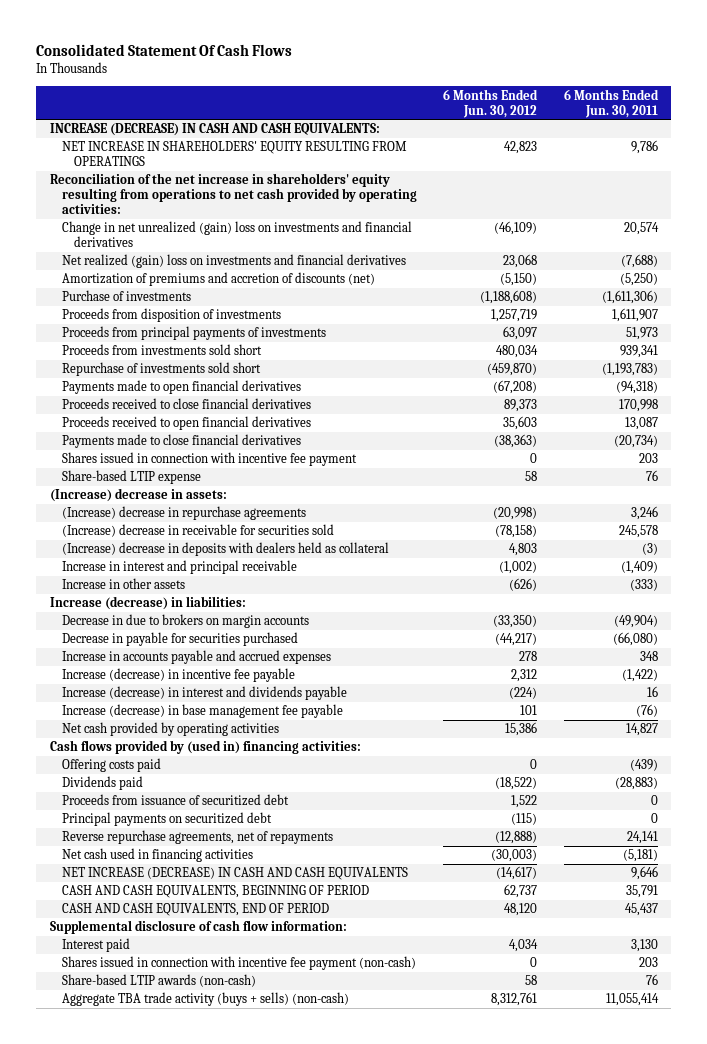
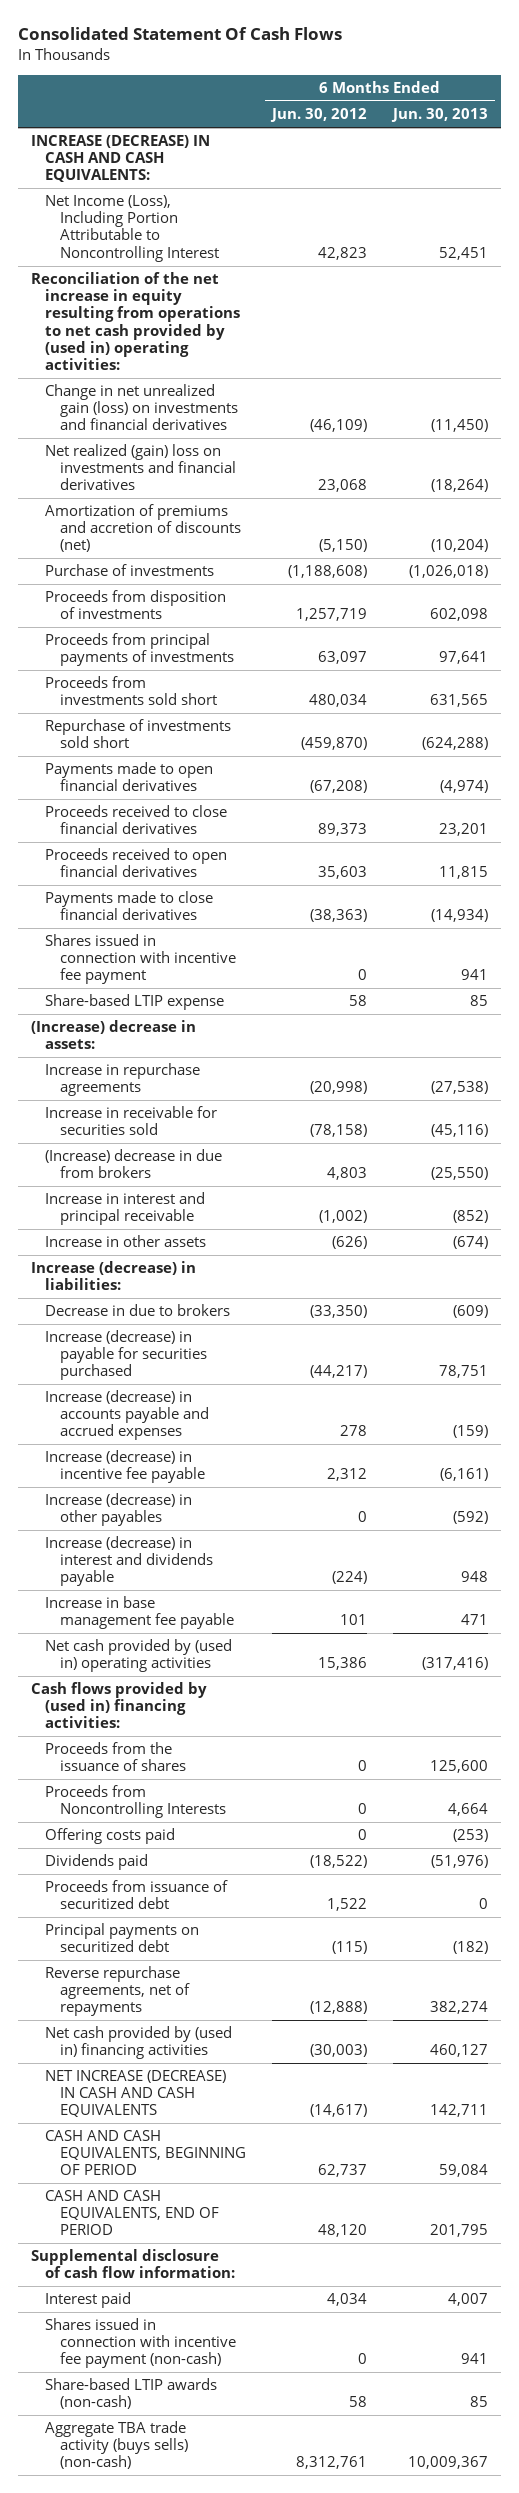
[563,88,659,118] 6 Months Ended Jun. 30, 2011 -> none
none -> [391,108,489,123] Jun. 30, 2013
[61,141,407,167] NET INCREASE IN SHAREHOLDERS' EQUITY RESULTING FROM OPERATINGS -> [45,195,219,262] Net Income (Loss), Including Portion Attributable to Noncontrolling Interest
[49,173,417,215] Reconciliation of the net increase in shareholders' equity resulting from operations to net cash provided by operating activities: -> [31,272,241,370] Reconciliation of the net increase in equity resulting from operations to net cash provided by (used in) operating activities:
[61,221,412,248] Change in net unrealized (gain) loss on investments and financial derivatives -> [45,384,238,431] Change in net unrealized gain (loss) on investments and financial derivatives
[61,506,306,521] (Increase) decrease in repurchase agreements -> [45,1063,201,1097] Increase in repurchase agreements
[61,524,334,538] (Increase) decrease in receivable for securities sold -> [45,1106,218,1136] Increase in receivable for securities sold
[61,542,389,557] (Increase) decrease in deposits with dealers held as collateral -> [45,1149,223,1179] (Increase) decrease in due from brokers
[61,614,309,629] Decrease in due to brokers on margin accounts -> [45,1304,231,1317] Decrease in due to brokers
[61,632,298,647] Decrease in payable for securities purchased -> [45,1330,207,1381] Increase (decrease) in payable for securities purchased
[61,650,331,665] Increase in accounts payable and accrued expenses -> [45,1390,209,1441] Increase (decrease) in accounts payable and accrued expenses
none -> [45,1493,193,1527] Increase (decrease) in other payables
[61,704,343,719] Increase (decrease) in base management fee payable -> [45,1596,234,1630] Increase in base management fee payable
[61,722,279,737] Net cash provided by operating activities -> [45,1639,233,1673] Net cash provided by (used in) operating activities
none -> [45,1742,186,1772] Proceeds from the issuance of shares
none -> [45,1785,226,1819] Proceeds from Noncontrolling Interests
[61,848,253,863] Net cash used in financing activities -> [45,2026,233,2060] Net cash provided by (used in) financing activities
[61,992,349,1007] Aggregate TBA trade activity (buys + sells) (non-cash) -> [45,2421,188,2470] Aggregate TBA trade activity (buys sells) (non-cash)

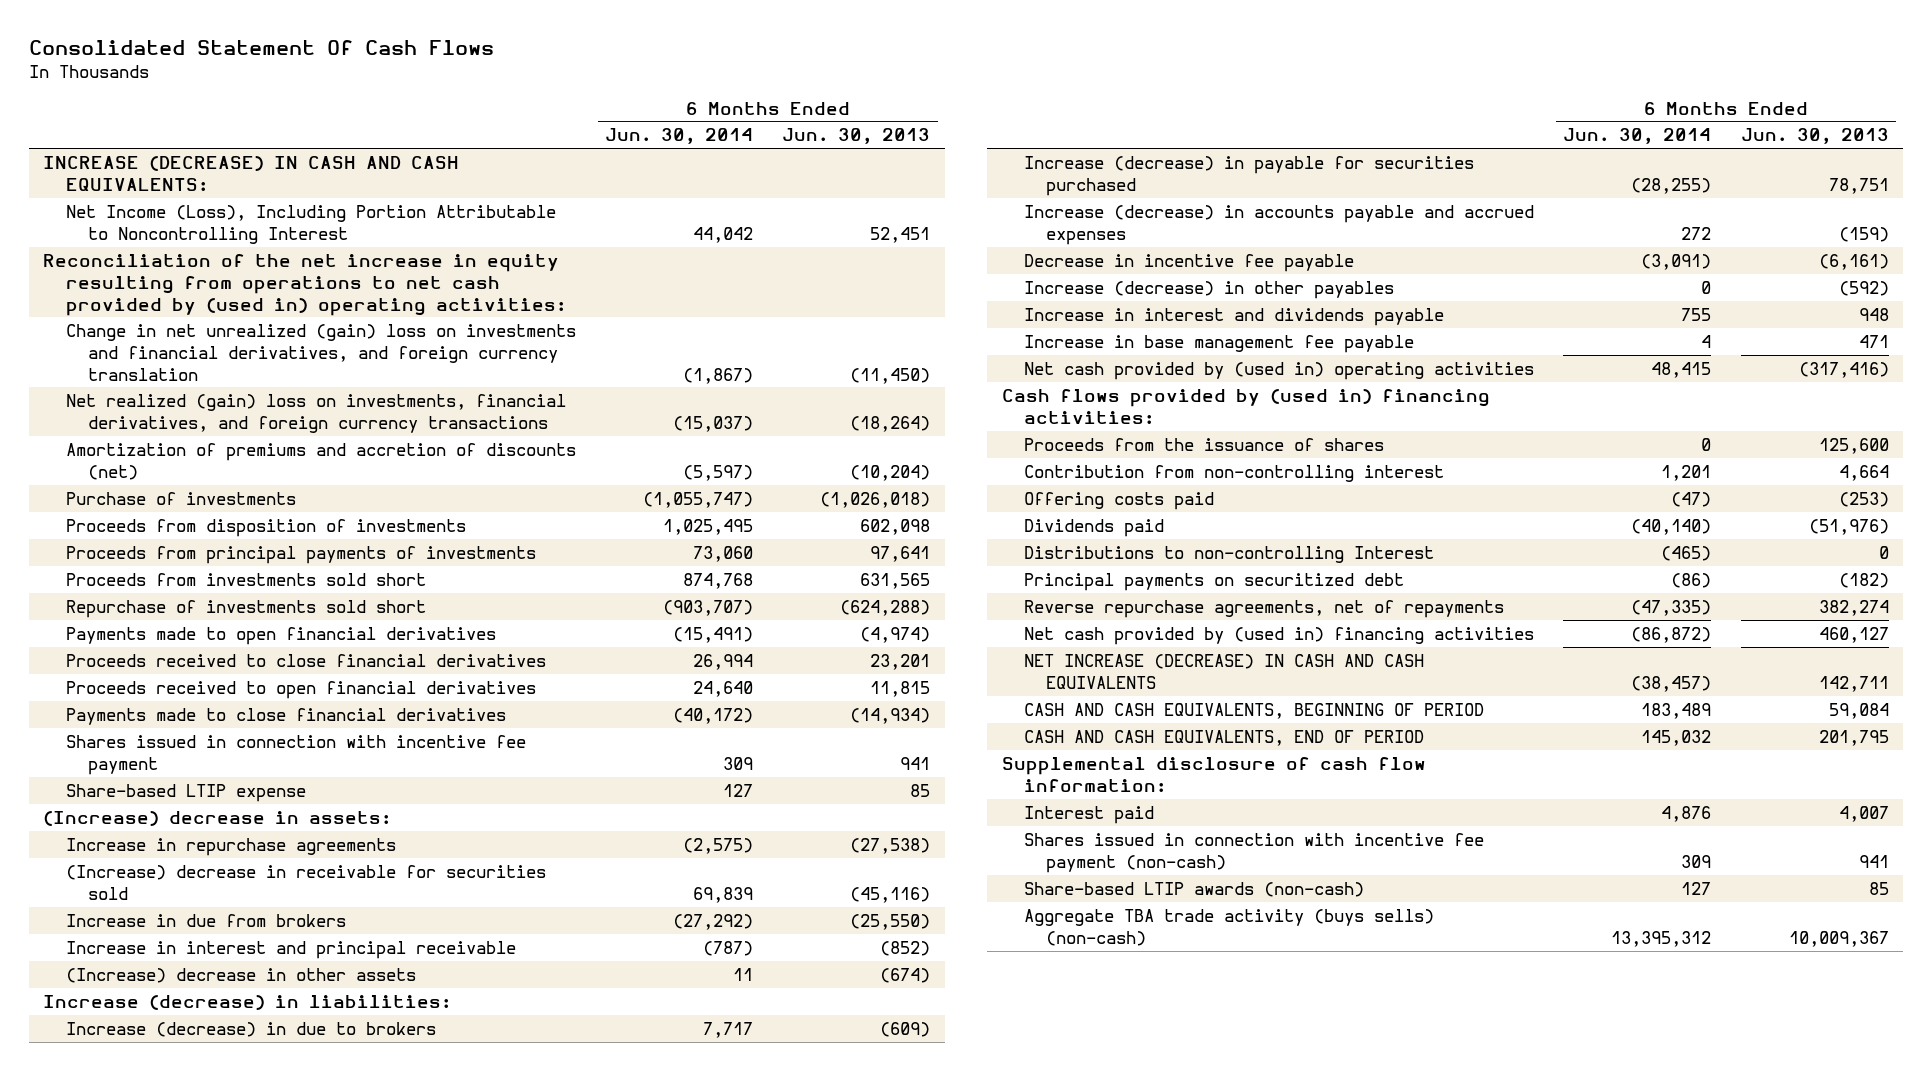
[269,108,367,123] Jun. 30, 2012 -> none
none -> [604,128,753,145] Jun. 30, 2014
[45,384,238,431] Change in net unrealized gain (loss) on investments and financial derivatives -> [65,323,576,381] Change in net unrealized (gain) loss on investments and financial derivatives, and foreign currency translation
[45,444,236,491] Net realized (gain) loss on investments and financial derivatives -> [65,393,566,433] Net realized (gain) loss on investments, financial derivatives, and foreign currency transactions
[45,1106,218,1136] Increase in receivable for securities sold -> [65,864,546,900] (Increase) decrease in receivable for securities sold
[45,1149,223,1179] (Increase) decrease in due from brokers -> [65,913,346,927] Increase in due from brokers
[45,1235,207,1248] Increase in other assets -> [65,967,416,983] (Increase) decrease in other assets
[45,1304,231,1317] Decrease in due to brokers -> [65,1021,436,1037] Increase (decrease) in due to brokers
[45,1450,205,1484] Increase (decrease) in incentive fee payable -> [1023,253,1354,272] Decrease in incentive fee payable
[45,1536,213,1587] Increase (decrease) in interest and dividends payable -> [1023,307,1444,326] Increase in interest and dividends payable
[45,1785,226,1819] Proceeds from Noncontrolling Interests -> [1023,464,1444,482] Contribution from non-controlling interest
[45,1880,229,1910] Proceeds from issuance of securitized debt -> none
none -> [1023,545,1434,563] Distributions to non-controlling Interest

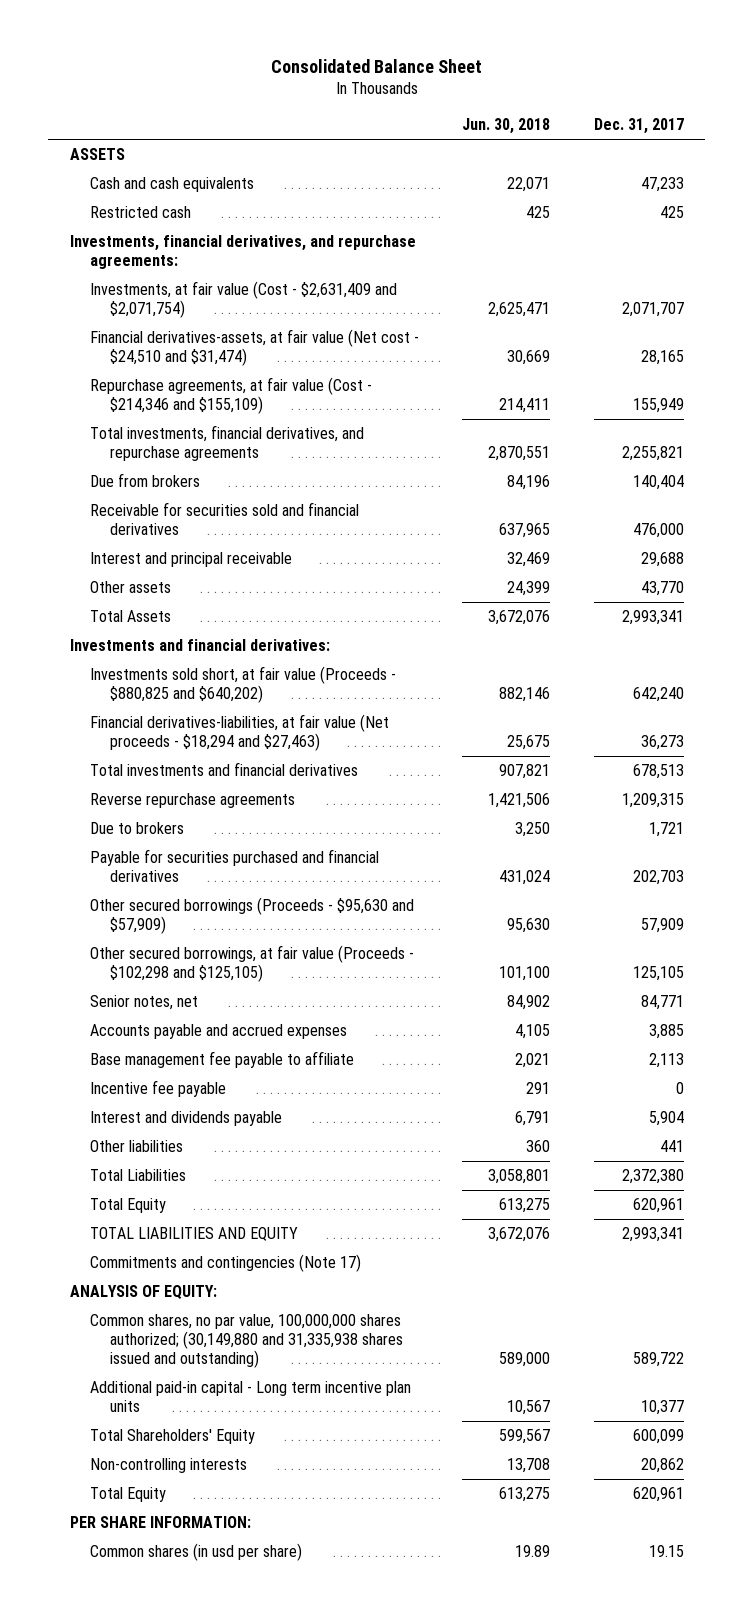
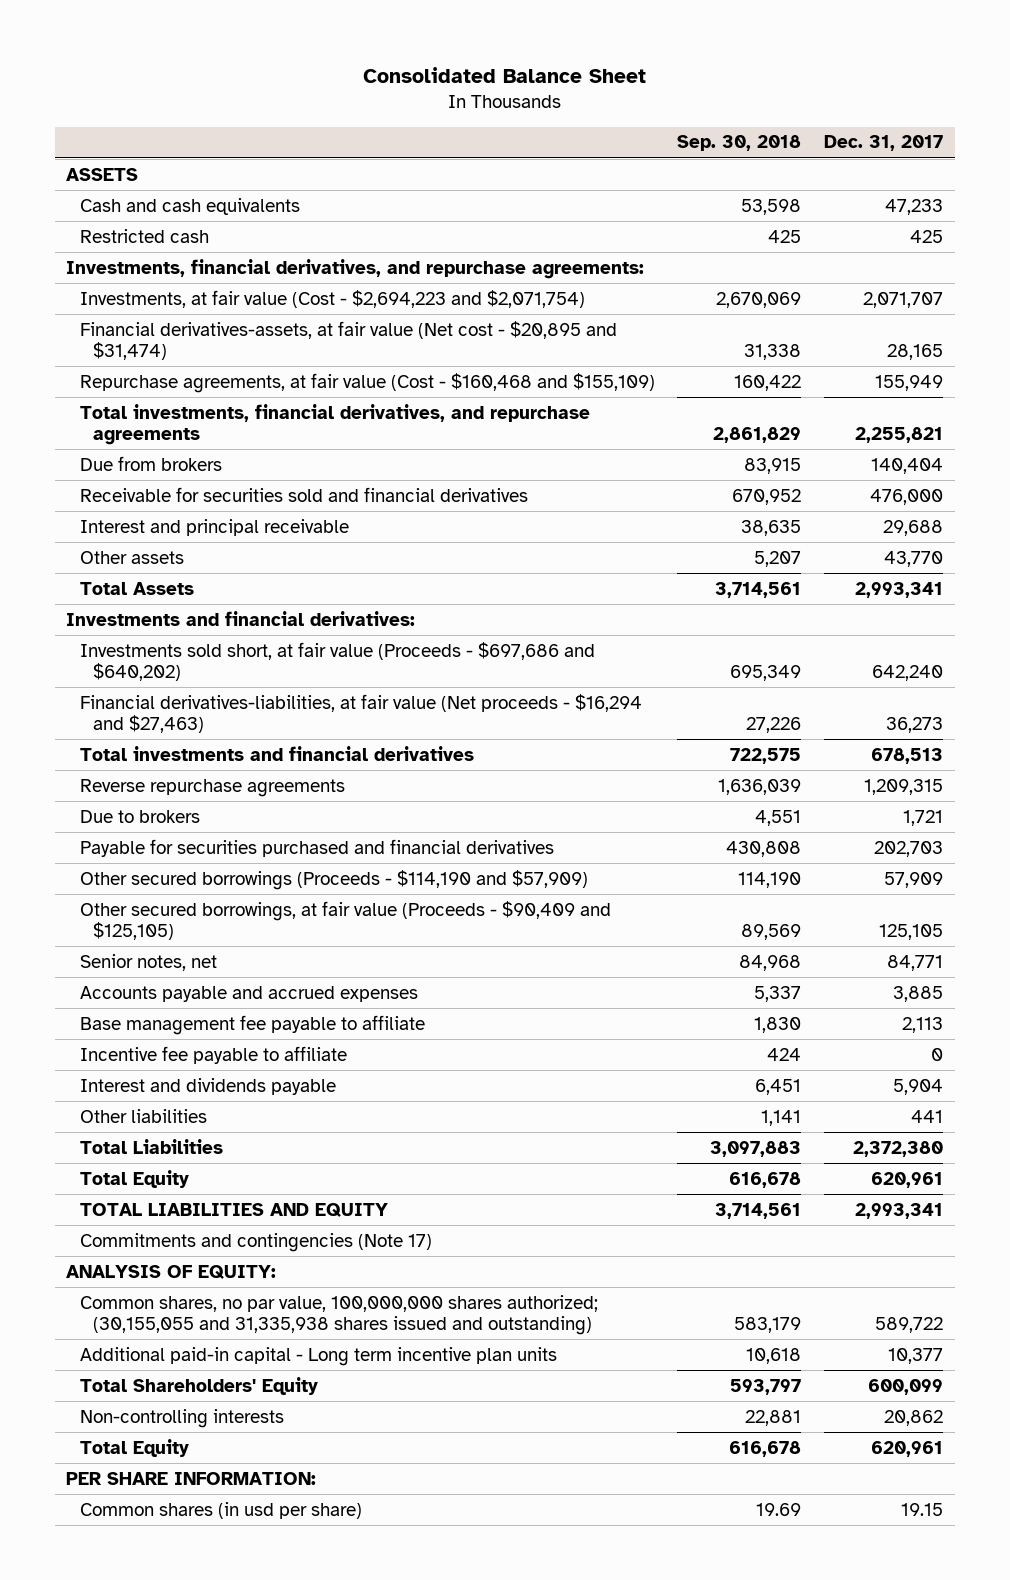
[462,118,551,135] Jun. 30, 2018 -> none
none -> [677,135,802,152] Sep. 30, 2018
[90,281,398,319] Investments, at fair value (Cost - $2,631,409 and $2,071,754) -> [79,289,585,308] Investments, at fair value (Cost - $2,694,223 and $2,071,754)
[90,329,420,367] Financial derivatives-assets, at fair value (Net cost - $24,510 and $31,474) -> [79,320,617,361] Financial derivatives-assets, at fair value (Net cost - $20,895 and $31,474)
[90,377,373,415] Repurchase agreements, at fair value (Cost - $214,346 and $155,109) -> [79,372,655,393] Repurchase agreements, at fair value (Cost - $160,468 and $155,109)
[90,666,397,704] Investments sold short, at fair value (Proceeds - $880,825 and $640,202) -> [79,641,595,682] Investments sold short, at fair value (Proceeds - $697,686 and $640,202)
[90,714,390,752] Financial derivatives-liabilities, at fair value (Net proceeds - $18,294 and $27,463) -> [79,693,642,734] Financial derivatives-liabilities, at fair value (Net proceeds - $16,294 and $27,463)
[90,897,415,935] Other secured borrowings (Proceeds - $95,630 and $57,909) -> [79,869,588,890] Other secured borrowings (Proceeds - $114,190 and $57,909)
[90,945,415,983] Other secured borrowings, at fair value (Proceeds - $102,298 and $125,105) -> [79,900,611,941] Other secured borrowings, at fair value (Proceeds - $90,409 and $125,105)
[90,1080,227,1098] Incentive fee payable -> [79,1045,347,1064] Incentive fee payable to affiliate
[90,1314,404,1369] Common shares, no par value, 100,000,000 shares authorized; (30,149,880 and 31,335,938 shares issued and outstanding) -> [79,1294,598,1336] Common shares, no par value, 100,000,000 shares authorized; (30,155,055 and 31,335,938 shares issued and outstanding)

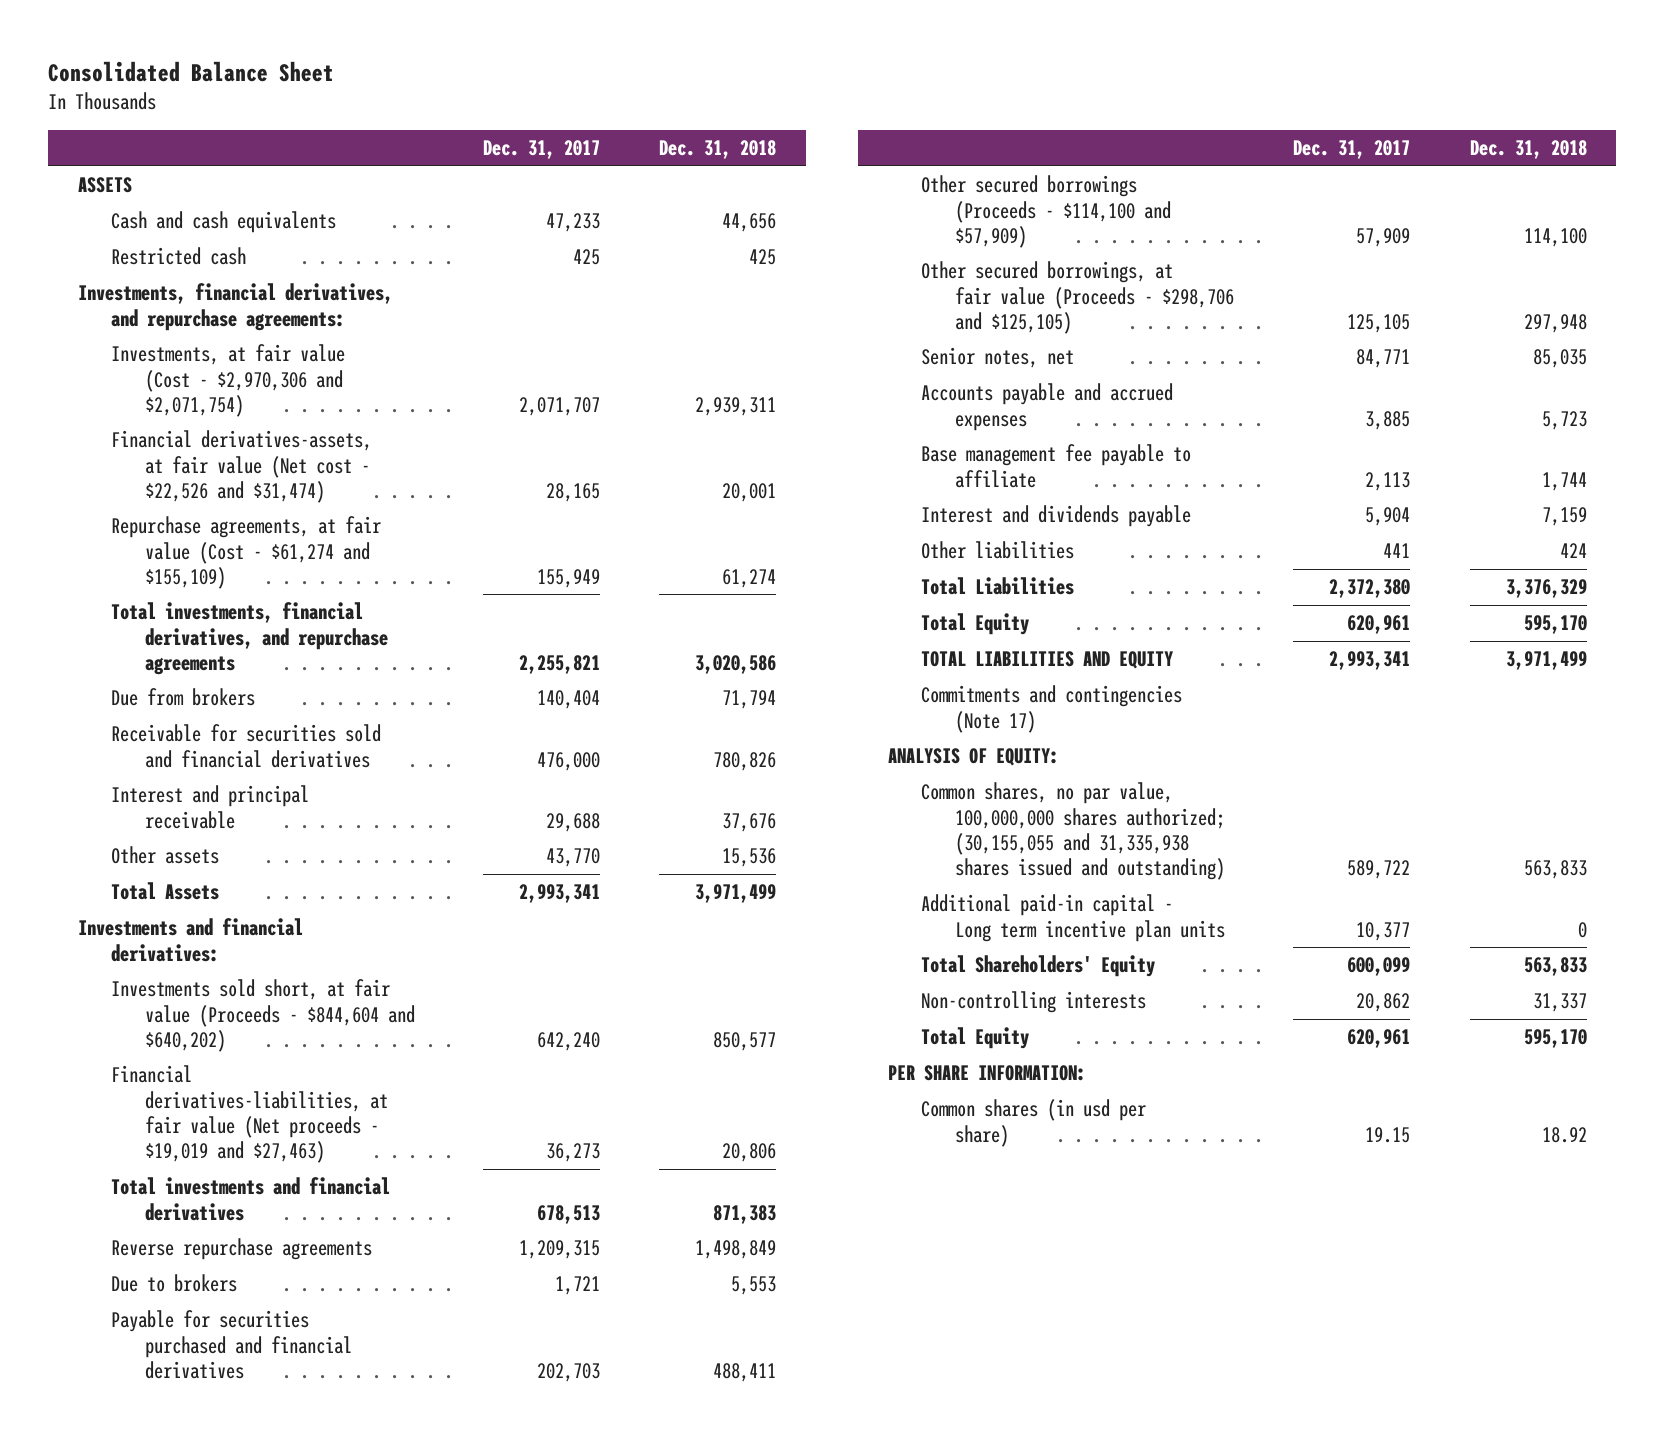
[677,135,802,152] Sep. 30, 2018 -> none
none -> [659,140,777,160] Dec. 31, 2018
[79,289,585,308] Investments, at fair value (Cost - $2,694,223 and $2,071,754) -> [111,344,346,417] Investments, at fair value (Cost - $2,970,306 and $2,071,754)
[79,320,617,361] Financial derivatives-assets, at fair value (Net cost - $20,895 and $31,474) -> [111,430,373,503] Financial derivatives-assets, at fair value (Net cost - $22,526 and $31,474)
[79,372,655,393] Repurchase agreements, at fair value (Cost - $160,468 and $155,109) -> [111,516,382,589] Repurchase agreements, at fair value (Cost - $61,274 and $155,109)
[79,641,595,682] Investments sold short, at fair value (Proceeds - $697,686 and $640,202) -> [111,979,415,1052] Investments sold short, at fair value (Proceeds - $844,604 and $640,202)
[79,693,642,734] Financial derivatives-liabilities, at fair value (Net proceeds - $16,294 and $27,463) -> [111,1065,388,1164] Financial derivatives-liabilities, at fair value (Net proceeds - $19,019 and $27,463)
[79,869,588,890] Other secured borrowings (Proceeds - $114,190 and $57,909) -> [921,175,1171,248] Other secured borrowings (Proceeds - $114,100 and $57,909)
[79,900,611,941] Other secured borrowings, at fair value (Proceeds - $90,409 and $125,105) -> [921,261,1234,334] Other secured borrowings, at fair value (Proceeds - $298,706 and $125,105)
[79,1045,347,1064] Incentive fee payable to affiliate -> none

